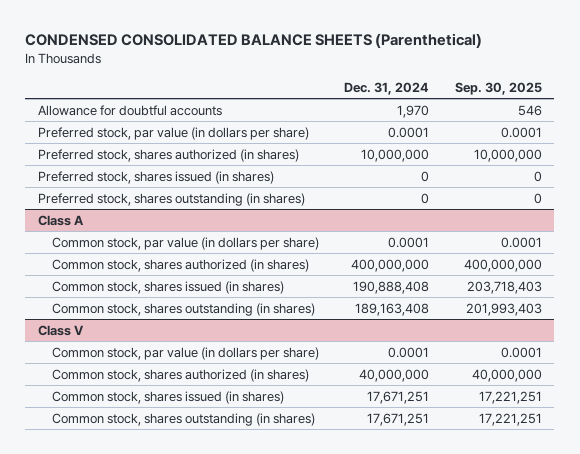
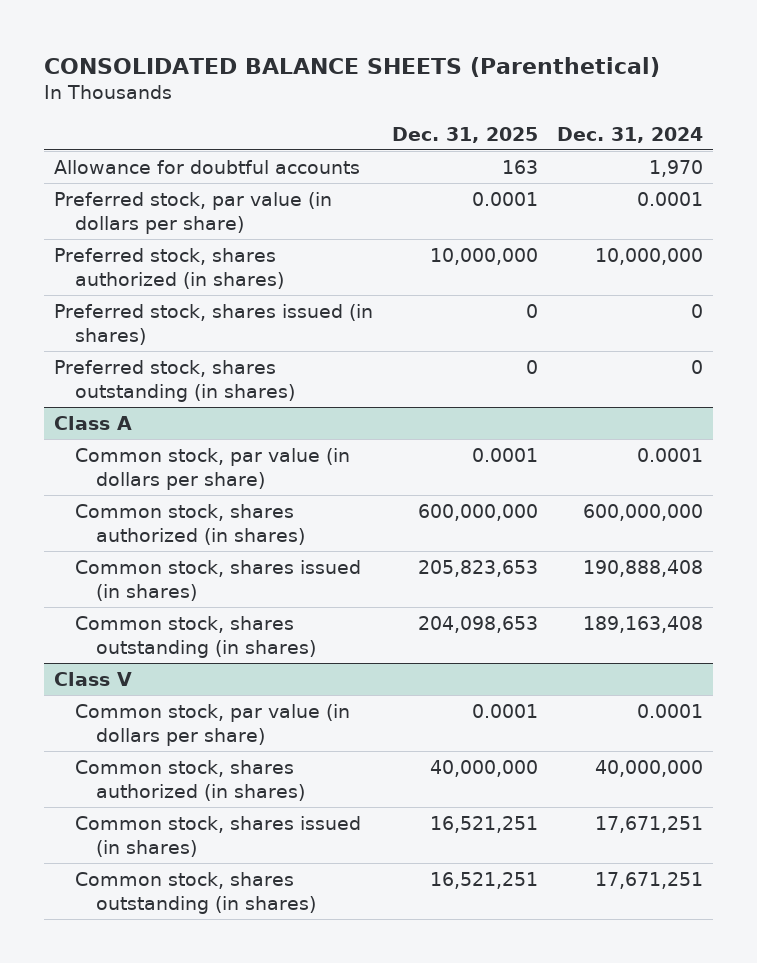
[25,33,483,49] CONDENSED CONSOLIDATED BALANCE SHEETS (Parenthetical) -> [44,56,661,77] CONSOLIDATED BALANCE SHEETS (Parenthetical)
[454,81,542,95] Sep. 30, 2025 -> none
none -> [392,126,539,143] Dec. 31, 2025
[351,258,430,272] 400,000,000 -> [583,503,704,521] 600,000,000

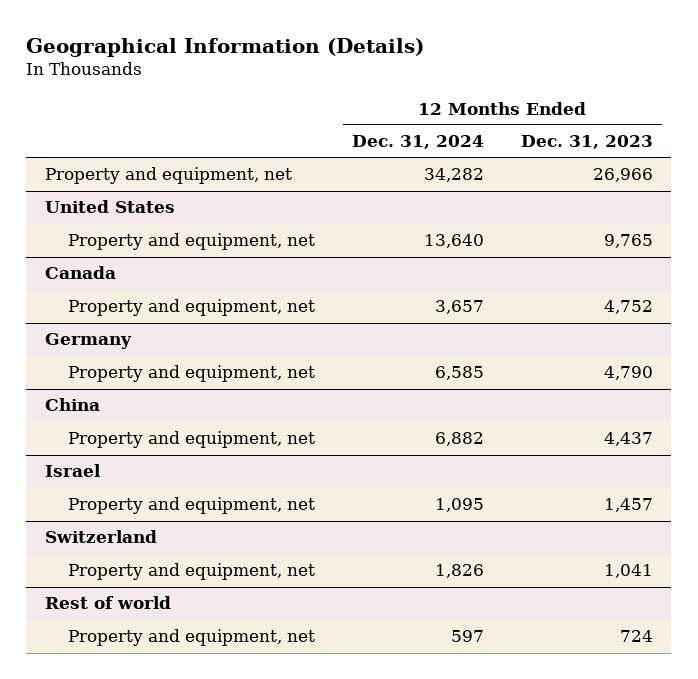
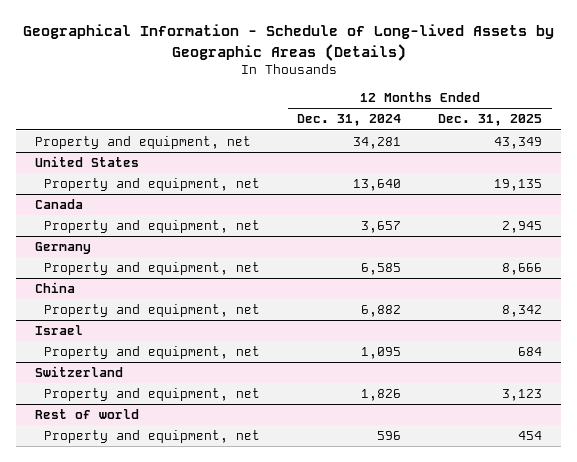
[26,37,425,57] Geographical Information (Details) -> [22,24,554,61] Geographical Information - Schedule of Long-lived Assets by Geographic Areas (Details)
[520,135,653,150] Dec. 31, 2023 -> none
none -> [438,114,543,127] Dec. 31, 2025
[423,168,484,183] 34,282 -> [353,137,402,150] 34,281
[450,630,484,643] 597 -> [377,431,402,441] 596

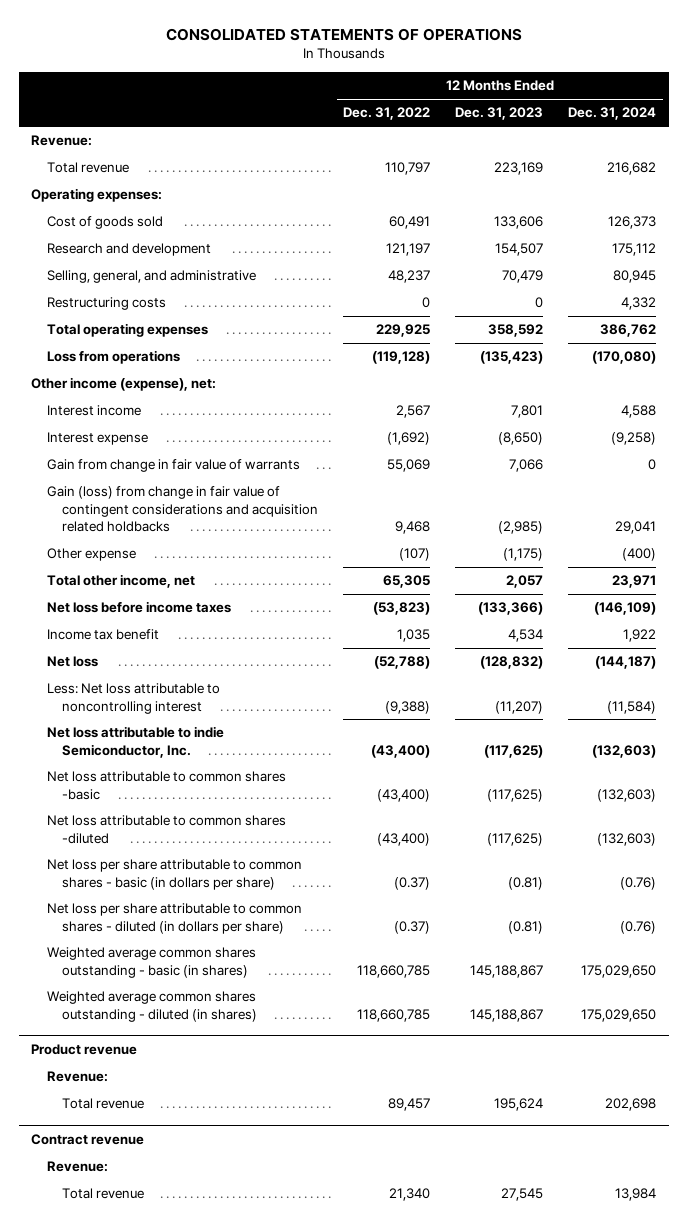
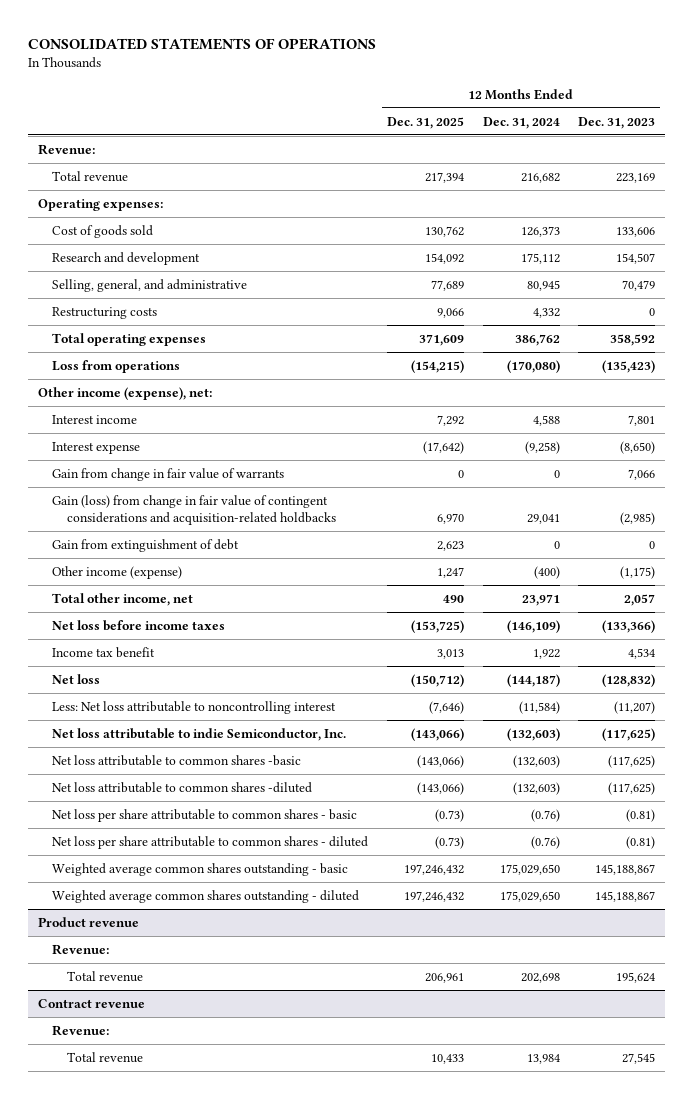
[343,107,431,121] Dec. 31, 2022 -> none
none -> [386,116,464,129] Dec. 31, 2025
[46,486,319,532] Gain (loss) from change in fair value of contingent considerations and acquisition related holdbacks -> [52,494,336,525] Gain (loss) from change in fair value of contingent considerations and acquisition-related holdbacks
none -> [52,538,240,552] Gain from extinguishment of debt
[46,548,136,562] Other expense -> [52,565,183,579] Other income (expense)
[46,859,302,890] Net loss per share attributable to common shares - basic (in dollars per share) -> [52,808,358,822] Net loss per share attributable to common shares - basic
[46,903,302,934] Net loss per share attributable to common shares - diluted (in dollars per share) -> [52,835,369,849] Net loss per share attributable to common shares - diluted
[46,947,256,978] Weighted average common shares outstanding - basic (in shares) -> [52,862,349,876] Weighted average common shares outstanding - basic
[46,991,258,1022] Weighted average common shares outstanding - diluted (in shares) -> [52,889,360,903] Weighted average common shares outstanding - diluted

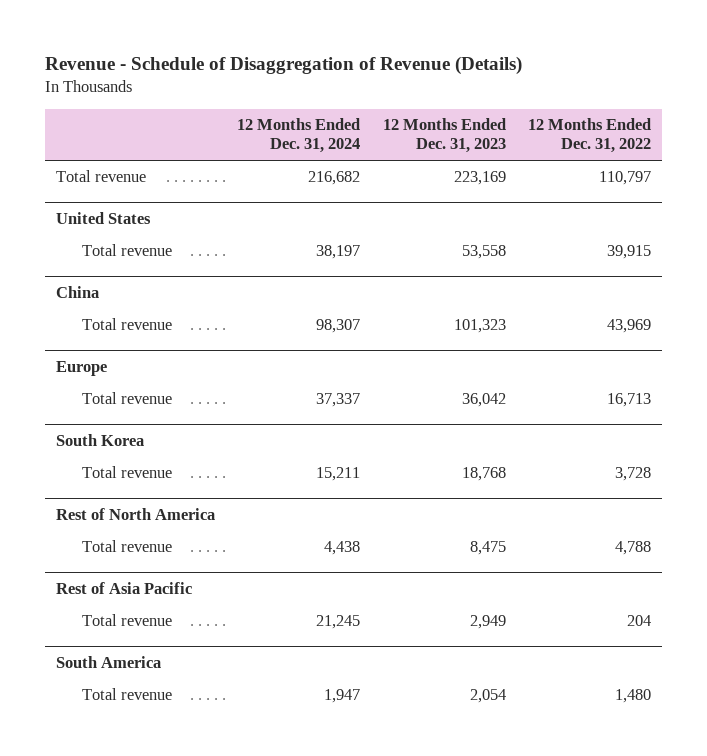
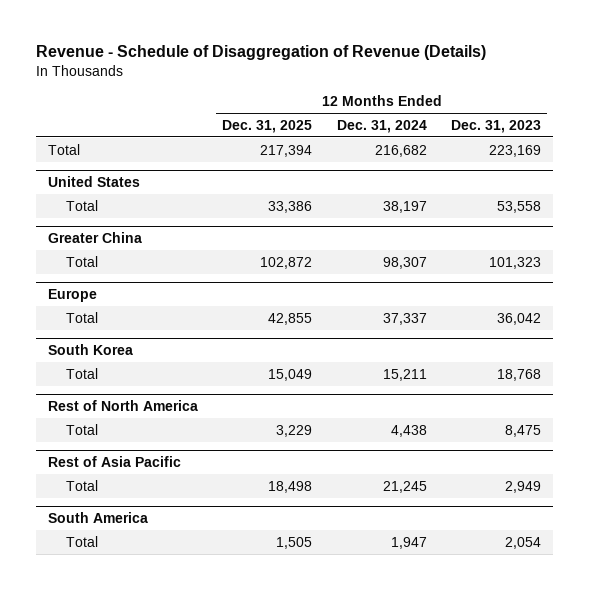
[528,117,652,154] 12 Months Ended Dec. 31, 2022 -> none
none -> [222,119,313,133] Dec. 31, 2025
[55,170,146,183] Total revenue -> [48,143,81,155] Total
[81,244,172,257] Total revenue -> [65,199,98,211] Total
[55,286,99,299] China -> [48,232,143,244] Greater China
[81,318,172,331] Total revenue -> [65,255,98,267] Total
[81,392,172,405] Total revenue -> [65,311,98,323] Total
[81,466,172,479] Total revenue -> [65,367,98,379] Total
[81,540,172,553] Total revenue -> [65,423,98,435] Total
[81,614,172,627] Total revenue -> [65,479,98,491] Total
[81,688,172,701] Total revenue -> [65,535,98,547] Total

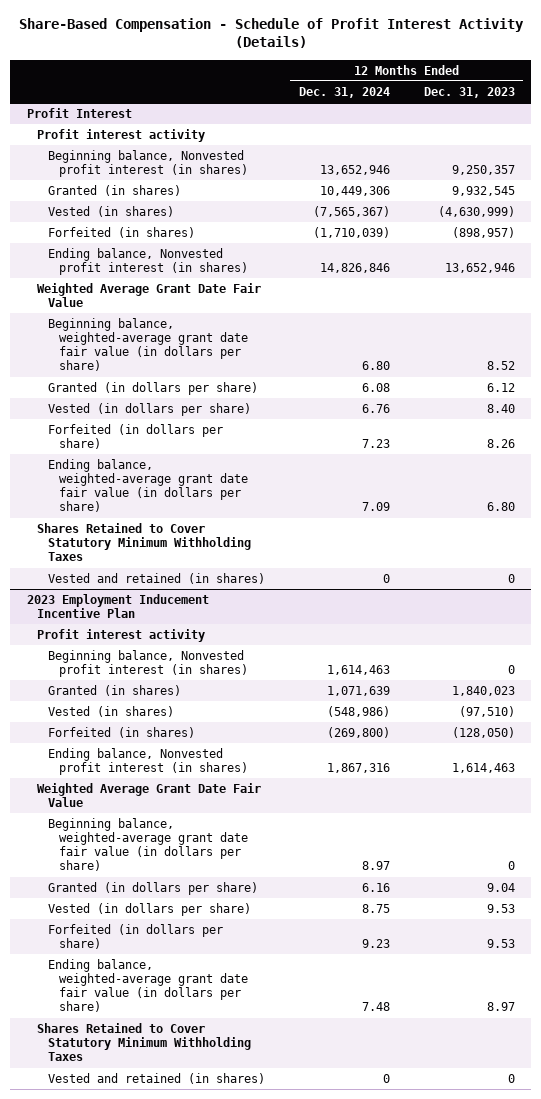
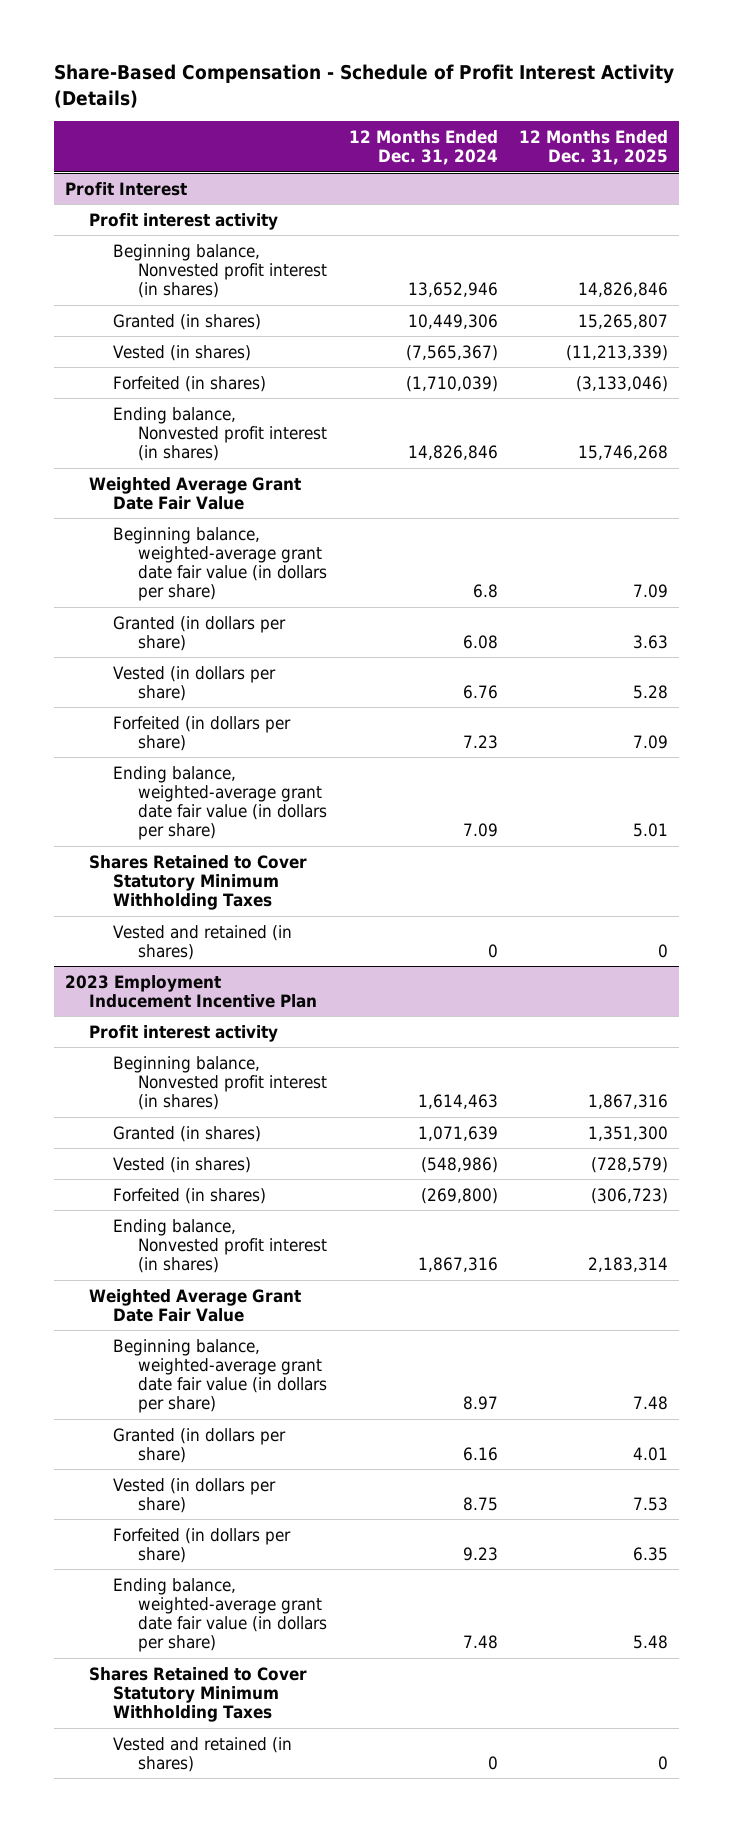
[423,87,515,99] Dec. 31, 2023 -> none
none -> [519,130,669,166] 12 Months Ended Dec. 31, 2025
[361,361,390,371] 6.80 -> [472,584,498,599] 6.8

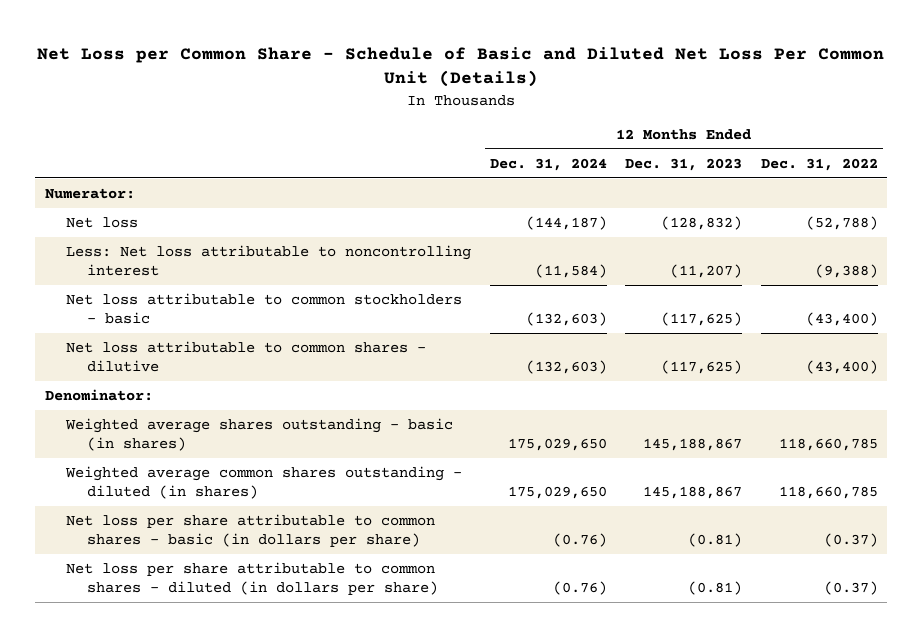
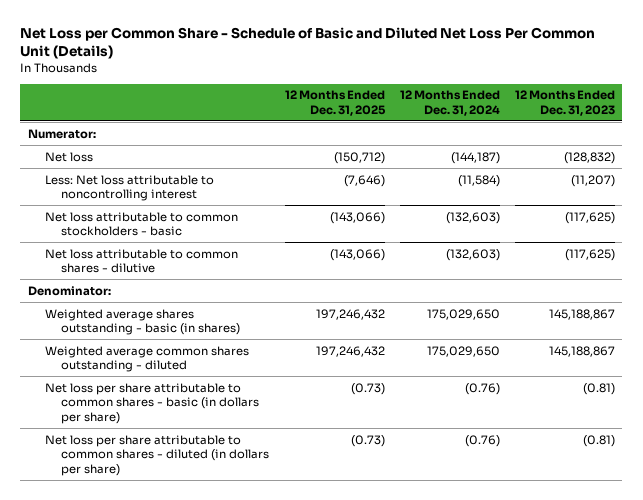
[761,157,879,171] Dec. 31, 2022 -> none
none -> [284,90,386,116] 12 Months Ended Dec. 31, 2025
[64,465,462,499] Weighted average common shares outstanding - diluted (in shares) -> [44,345,249,373] Weighted average common shares outstanding - diluted

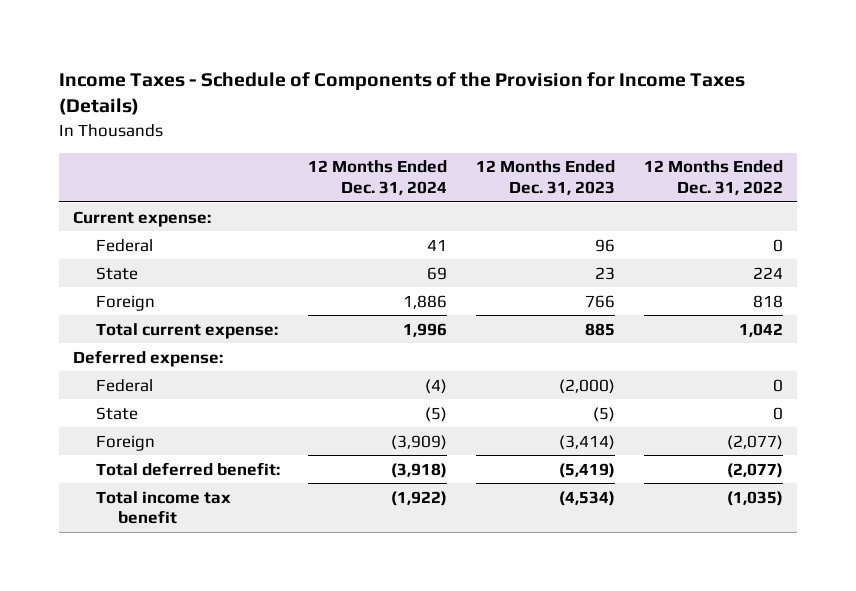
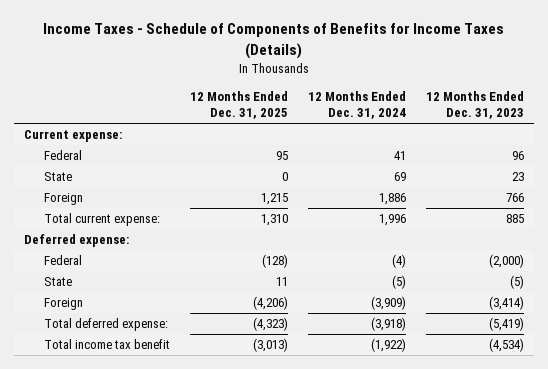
[59,71,746,116] Income Taxes - Schedule of Components of the Provision for Income Taxes (Details) -> [43,23,505,59] Income Taxes - Schedule of Components of Benefits for Income Taxes (Details)
[643,160,783,195] 12 Months Ended Dec. 31, 2022 -> none
none -> [190,90,289,120] 12 Months Ended Dec. 31, 2025
[95,461,280,476] Total deferred benefit: -> [44,318,169,332] Total deferred expense:

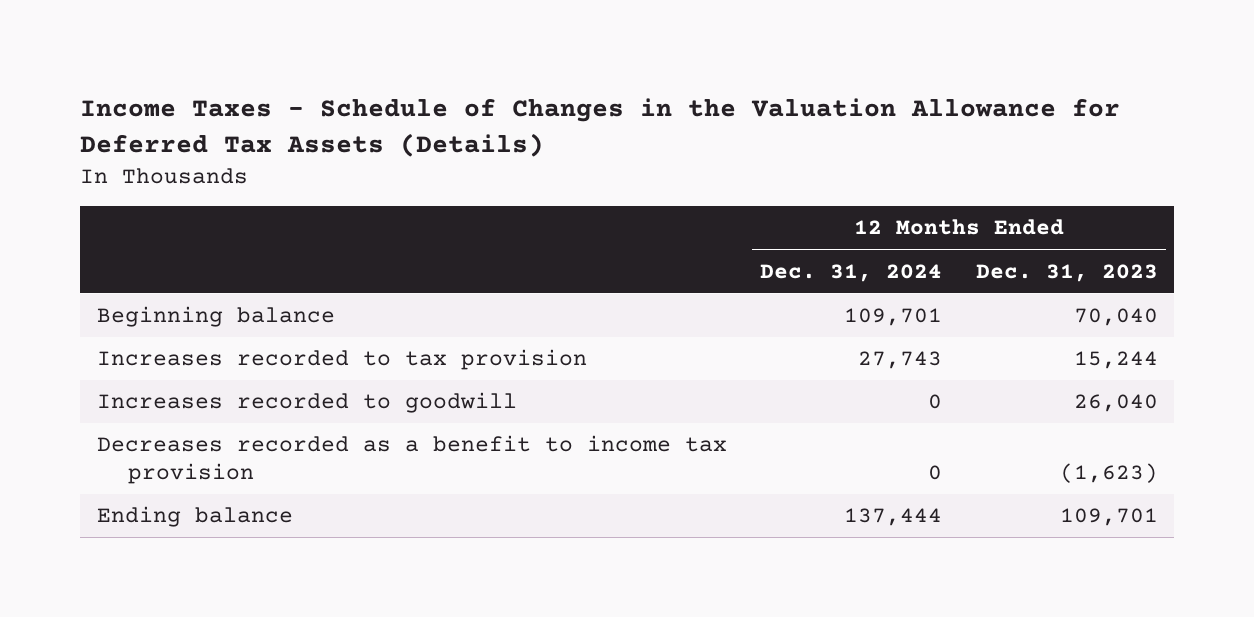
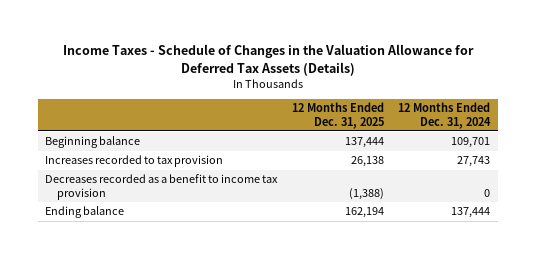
[975,263,1158,282] Dec. 31, 2023 -> none
none -> [291,101,384,129] 12 Months Ended Dec. 31, 2025
[96,392,517,414] Increases recorded to goodwill -> none

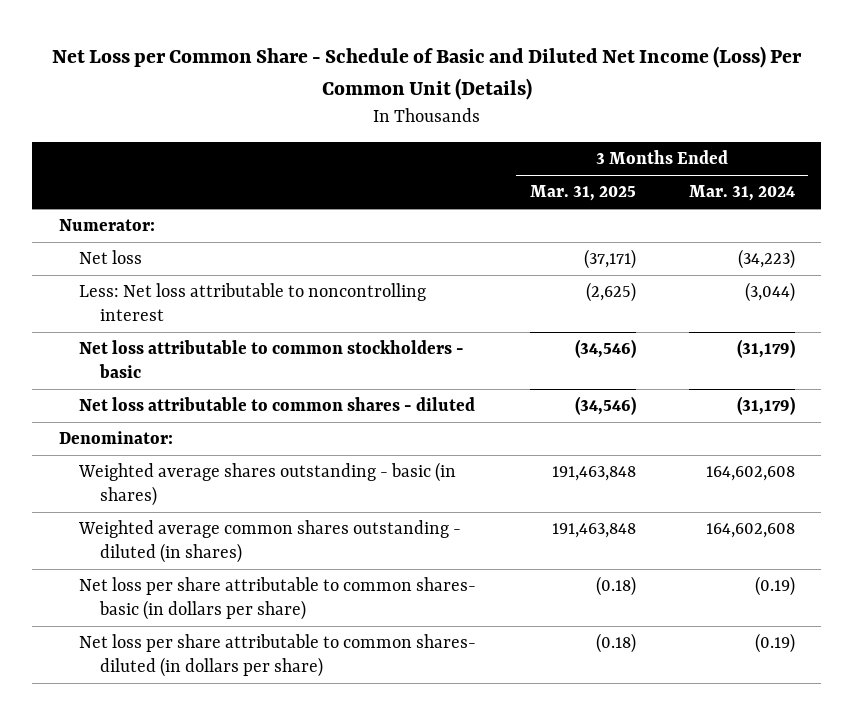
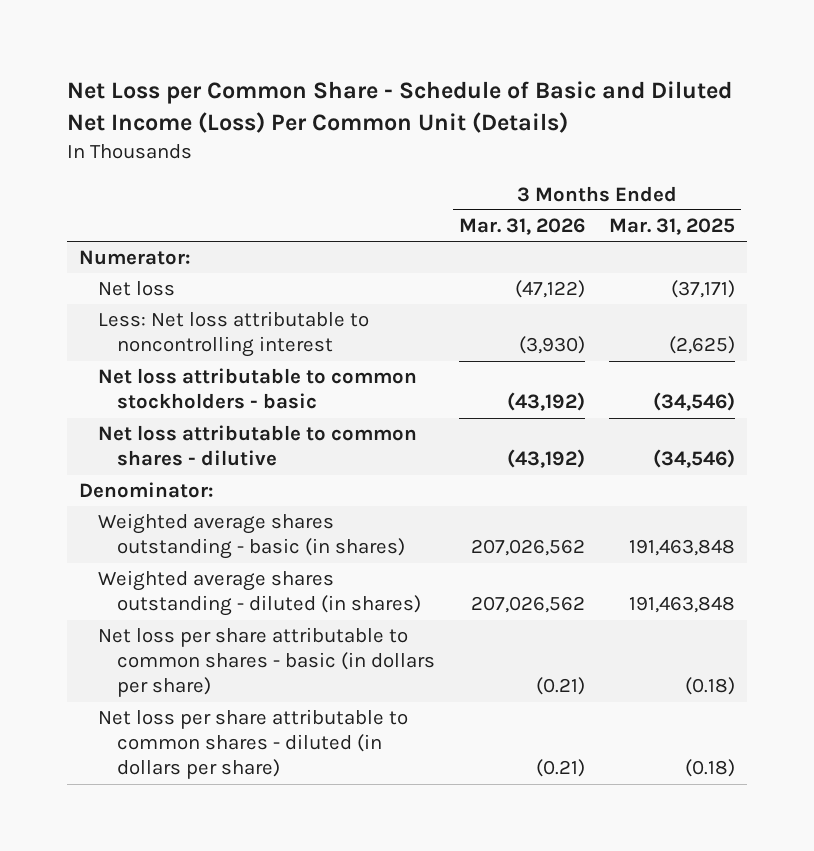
[688,185,795,202] Mar. 31, 2024 -> none
none -> [458,217,585,235] Mar. 31, 2026
[79,397,476,412] Net loss attributable to common shares - diluted -> [97,425,417,467] Net loss attributable to common shares - dilutive
[78,520,462,563] Weighted average common shares outstanding - diluted (in shares) -> [97,570,421,617] Weighted average shares outstanding - diluted (in shares)
[79,577,477,620] Net loss per share attributable to common shares- basic (in dollars per share) -> [97,627,435,698] Net loss per share attributable to common shares - basic (in dollars per share)
[79,634,477,677] Net loss per share attributable to common shares- diluted (in dollars per share) -> [97,709,408,780] Net loss per share attributable to common shares - diluted (in dollars per share)

